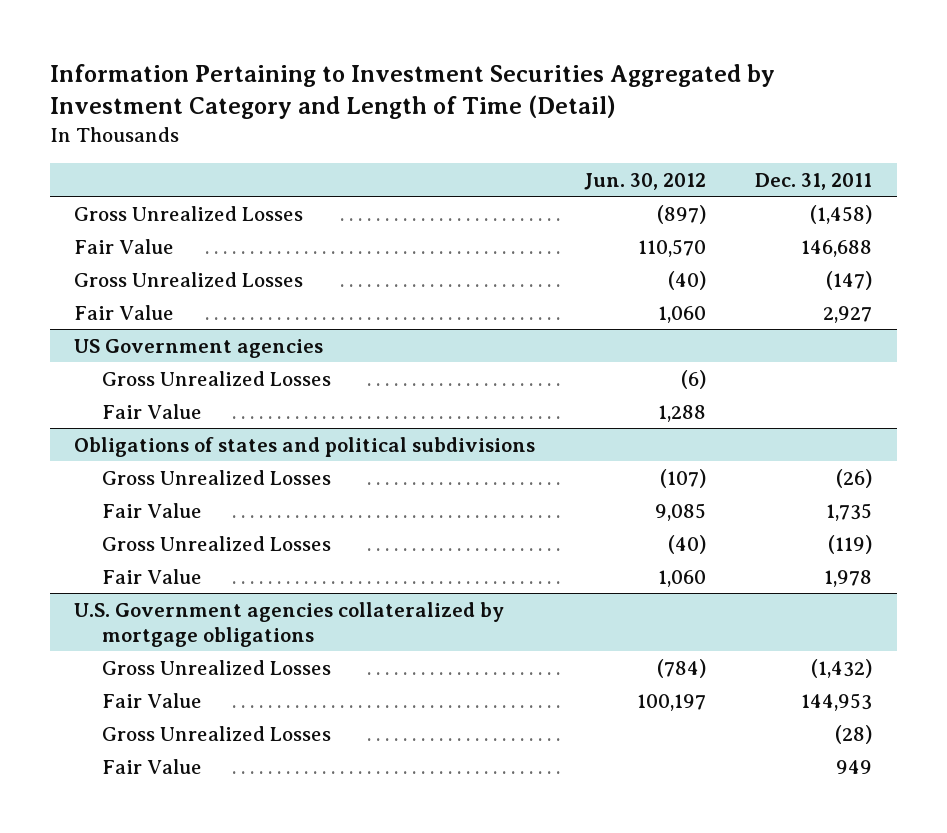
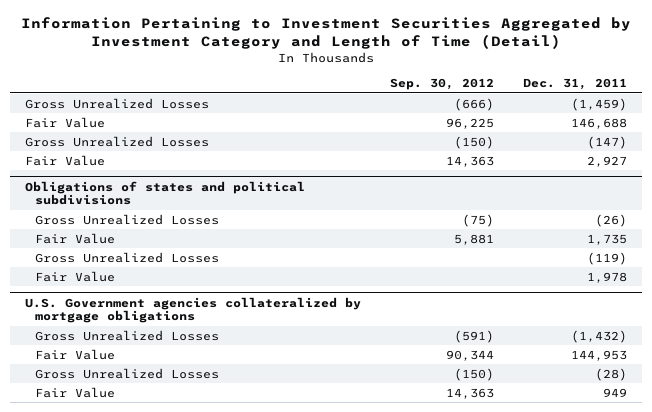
[584,172,707,190] Jun. 30, 2012 -> none
none -> [389,78,494,91] Sep. 30, 2012
[810,204,873,224] (1,458) -> [571,97,628,111] (1,459)
[74,338,324,358] US Government agencies -> none
[102,370,332,386] Gross Unrealized Losses -> none
[102,403,203,419] Fair Value -> none

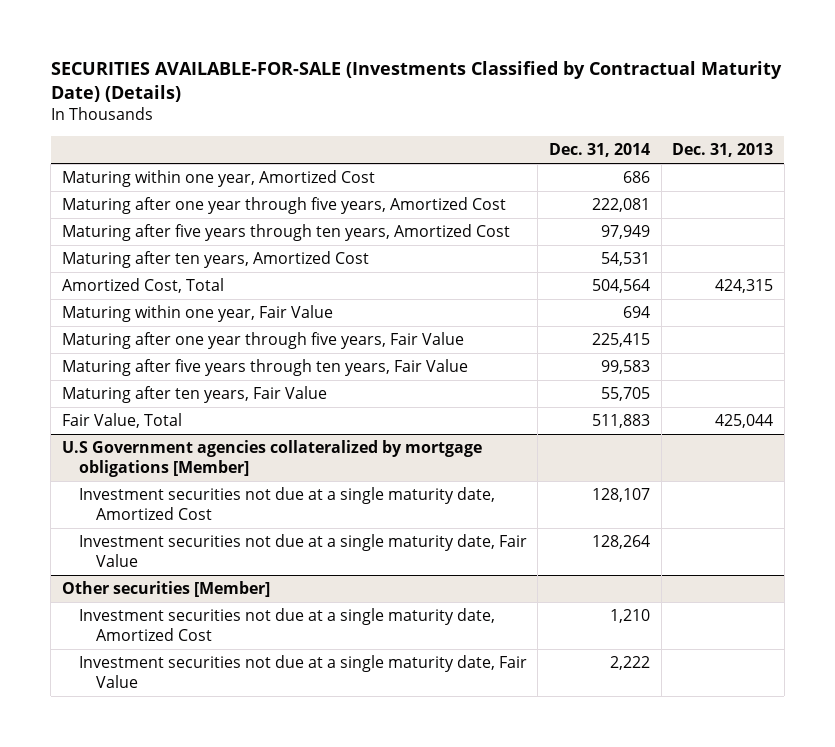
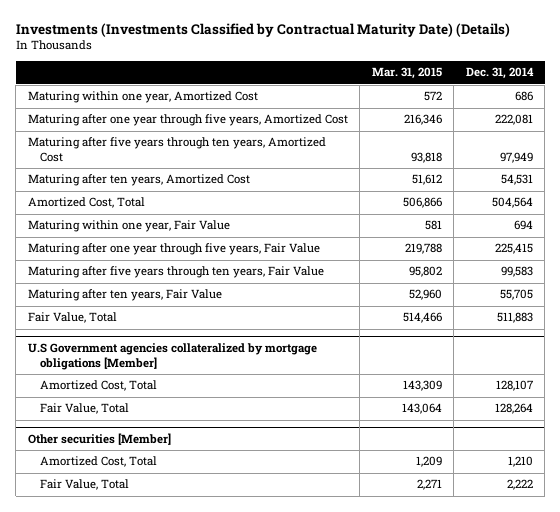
[50,61,782,103] SECURITIES AVAILABLE-FOR-SALE (Investments Classified by Contractual Maturity Date) (Details) -> [15,22,510,37] Investments (Investments Classified by Contractual Maturity Date) (Details)
[672,143,774,158] Dec. 31, 2013 -> none
none -> [371,67,442,80] Mar. 31, 2015
[78,487,495,520] Investment securities not due at a single maturity date, Amortized Cost -> [40,380,158,392] Amortized Cost, Total
[78,534,527,567] Investment securities not due at a single maturity date, Fair Value -> [40,403,130,415] Fair Value, Total
[78,608,495,641] Investment securities not due at a single maturity date, Amortized Cost -> [40,456,158,468] Amortized Cost, Total
[78,655,527,688] Investment securities not due at a single maturity date, Fair Value -> [40,479,130,491] Fair Value, Total

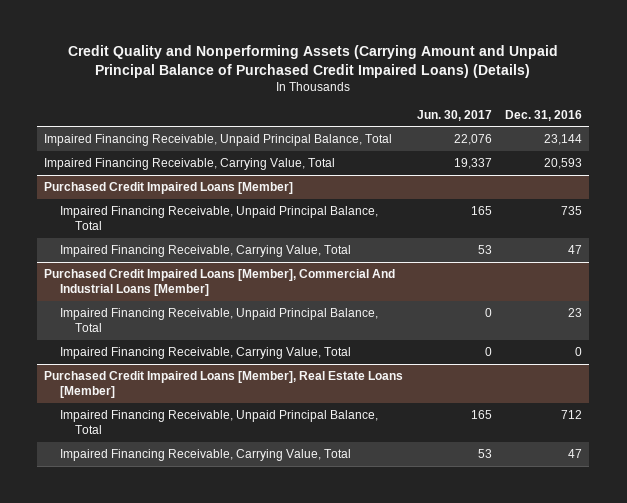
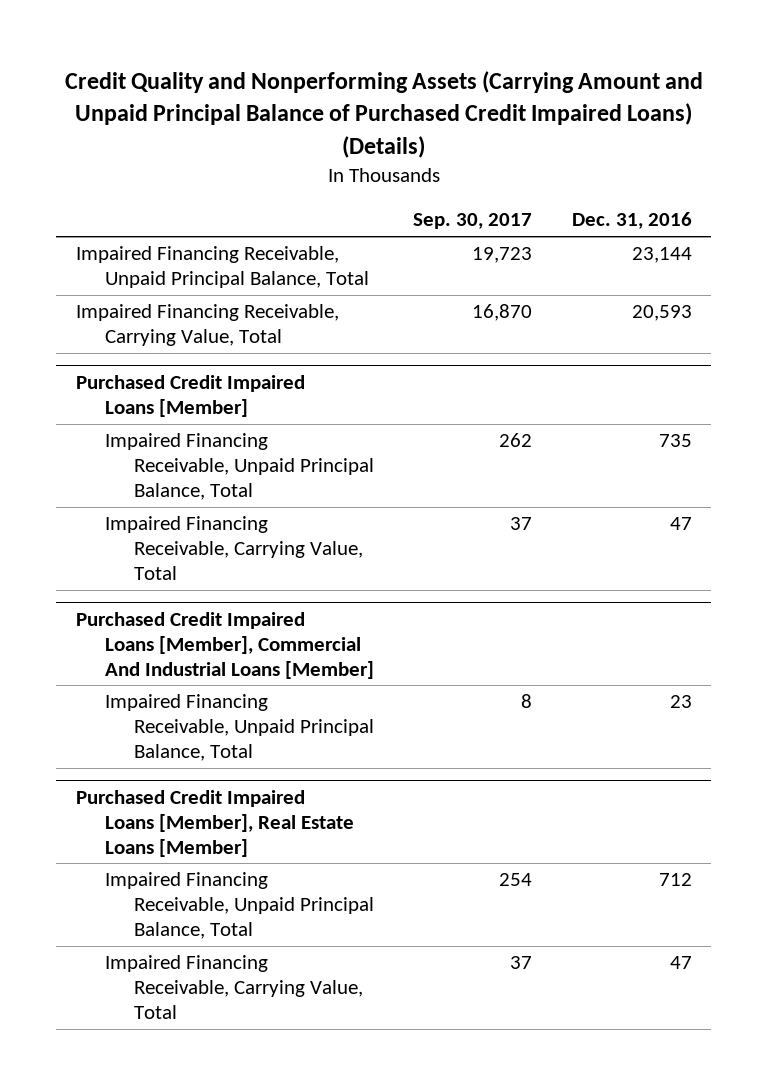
[416,109,492,121] Jun. 30, 2017 -> none
none -> [413,213,533,230] Sep. 30, 2017
[59,346,351,359] Impaired Financing Receivable, Carrying Value, Total -> none

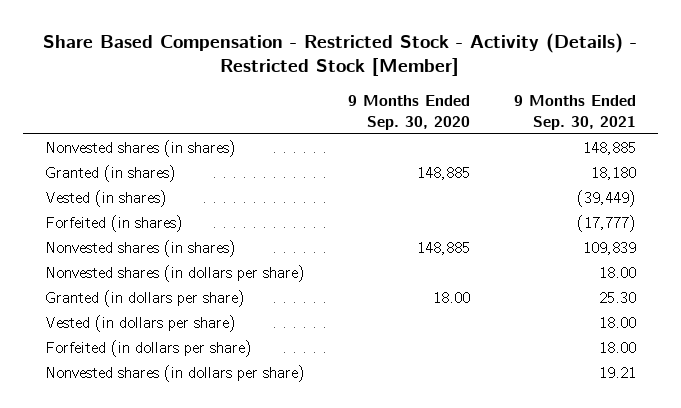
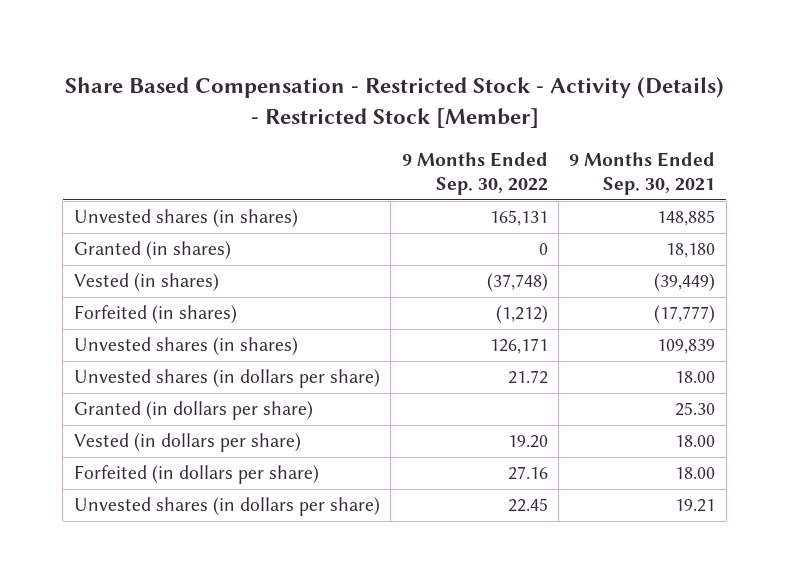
[348,95,471,130] 9 Months Ended Sep. 30, 2020 -> none
none -> [401,151,548,196] 9 Months Ended Sep. 30, 2022
[44,139,236,157] Nonvested shares (in shares) -> [73,209,298,228] Unvested shares (in shares)
[44,239,236,257] Nonvested shares (in shares) -> [73,337,298,356] Unvested shares (in shares)
[44,264,305,282] Nonvested shares (in dollars per share) -> [73,369,380,389] Unvested shares (in dollars per share)
[44,364,305,382] Nonvested shares (in dollars per share) -> [73,497,380,517] Unvested shares (in dollars per share)

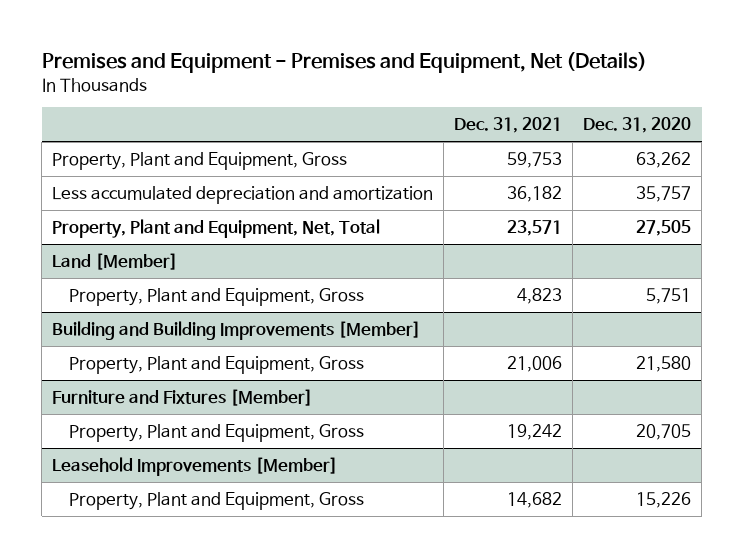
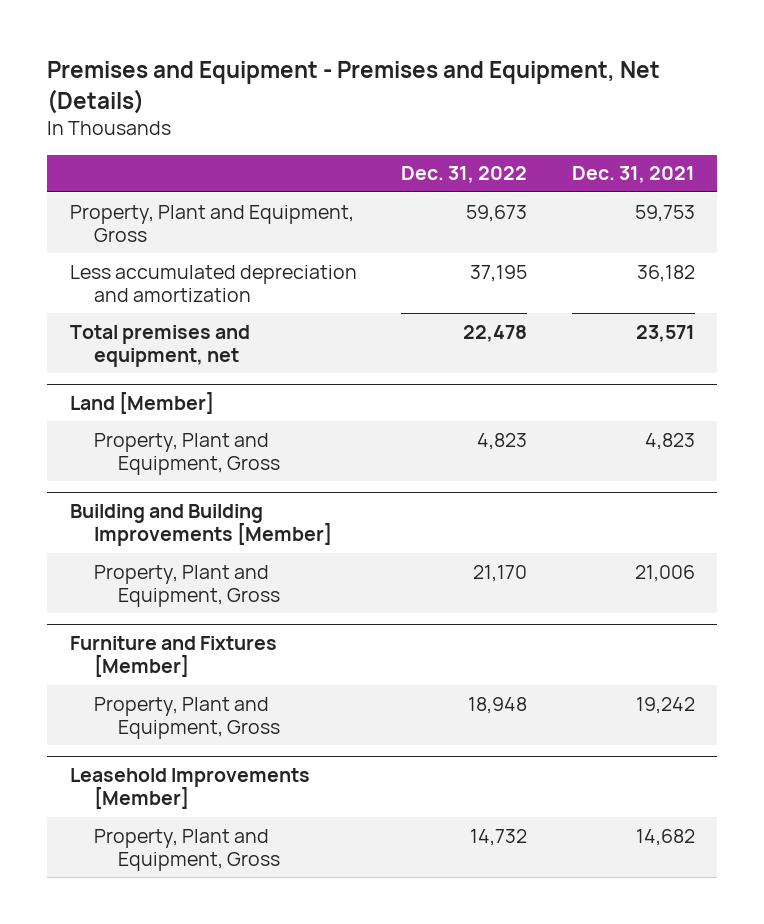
[583,117,692,134] Dec. 31, 2020 -> none
none -> [401,166,528,184] Dec. 31, 2022
[52,218,381,238] Property, Plant and Equipment, Net, Total -> [69,324,250,367] Total premises and equipment, net

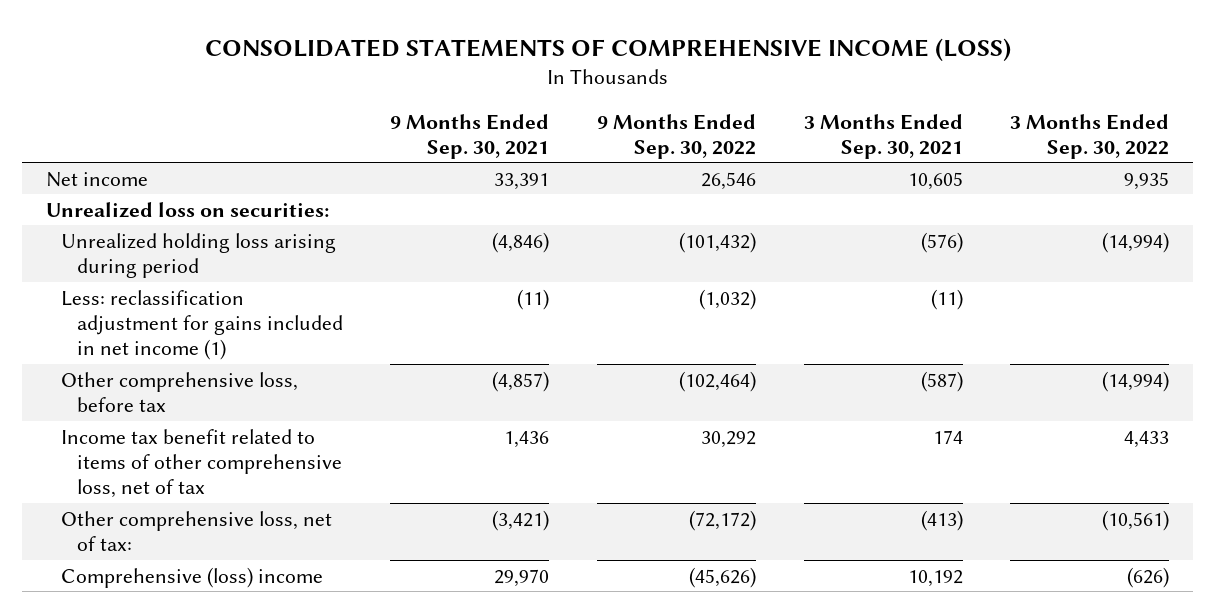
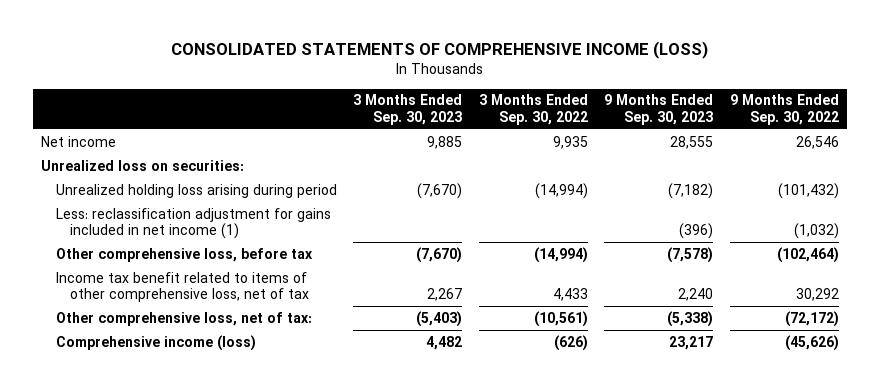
[390,113,550,159] 9 Months Ended Sep. 30, 2021 -> none
[803,113,963,159] 3 Months Ended Sep. 30, 2021 -> none
none -> [353,94,463,125] 3 Months Ended Sep. 30, 2023
none -> [604,94,714,125] 9 Months Ended Sep. 30, 2023
[61,566,324,588] Comprehensive (loss) income -> [55,334,256,351] Comprehensive income (loss)

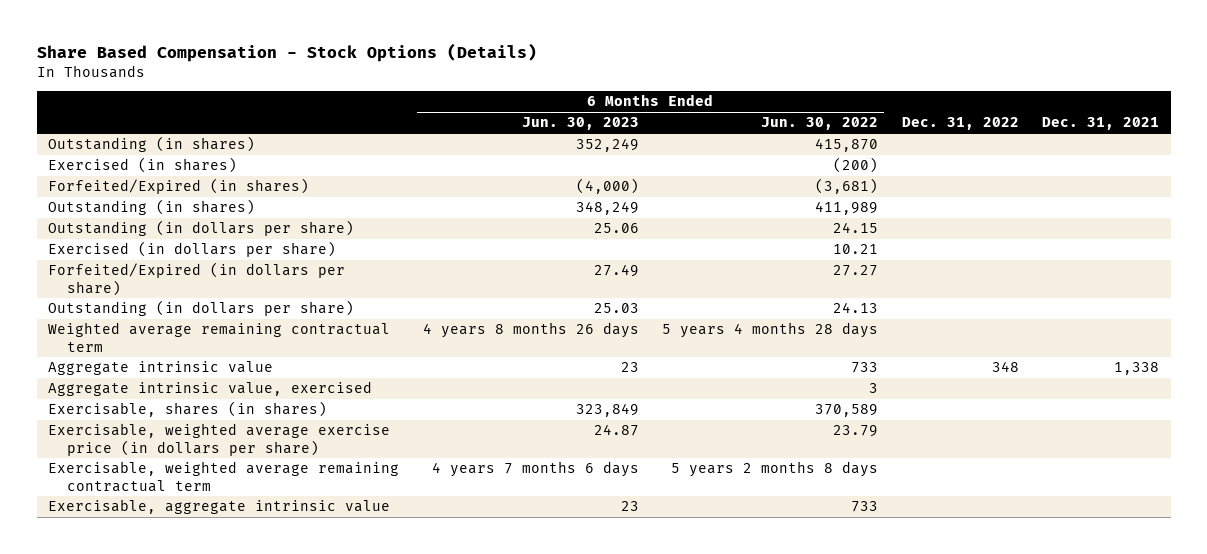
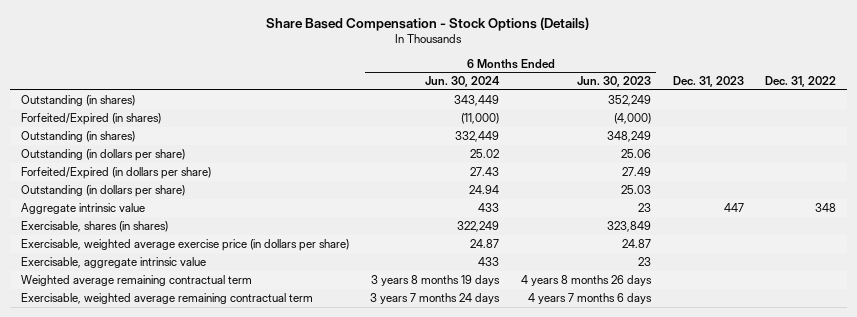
[761,117,879,131] Jun. 30, 2022 -> none
[1041,117,1159,131] Dec. 31, 2021 -> none
none -> [425,76,501,88] Jun. 30, 2024
none -> [672,76,744,88] Dec. 31, 2023
[48,157,238,174] Exercised (in shares) -> none
[48,241,337,258] Exercised (in dollars per share) -> none
[48,381,373,397] Aggregate intrinsic value, exercised -> none
[48,322,391,352] Weighted average remaining contractual term -> [20,274,252,286] Weighted average remaining contractual term
[48,461,400,492] Exercisable, weighted average remaining contractual term -> [20,292,313,304] Exercisable, weighted average remaining contractual term

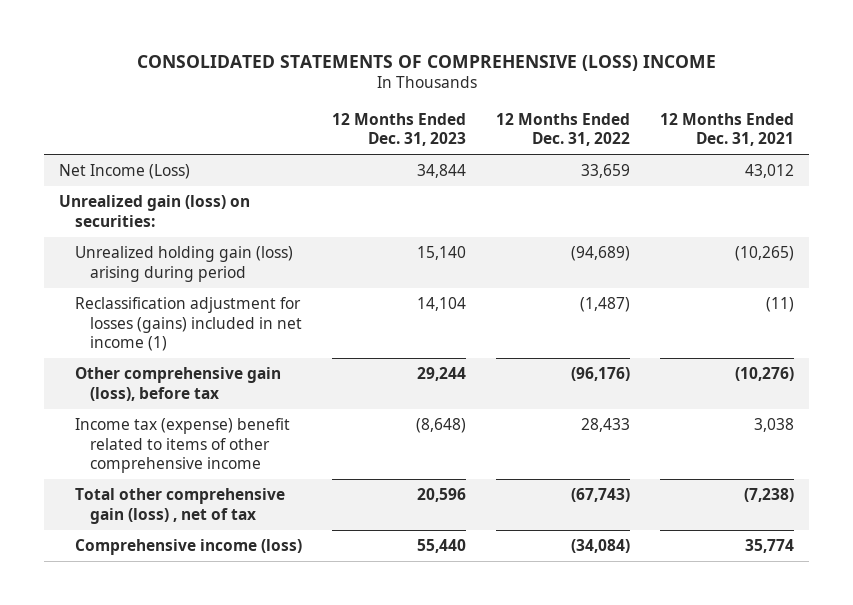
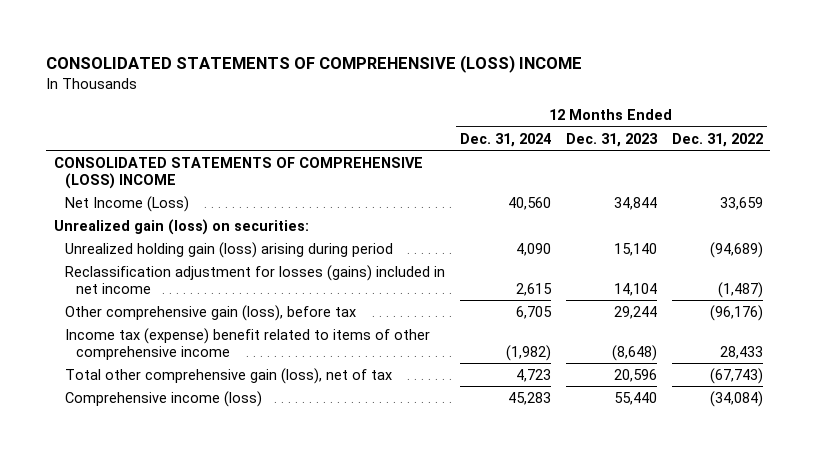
[660,112,795,147] 12 Months Ended Dec. 31, 2021 -> none
none -> [459,132,551,147] Dec. 31, 2024
none -> [53,156,423,189] CONSOLIDATED STATEMENTS OF COMPREHENSIVE (LOSS) INCOME
[74,297,303,352] Reclassification adjustment for losses (gains) included in net income (1) -> [64,264,445,294] Reclassification adjustment for losses (gains) included in net income
[74,488,285,524] Total other comprehensive gain (loss) , net of tax -> [64,367,392,384] Total other comprehensive gain (loss), net of tax

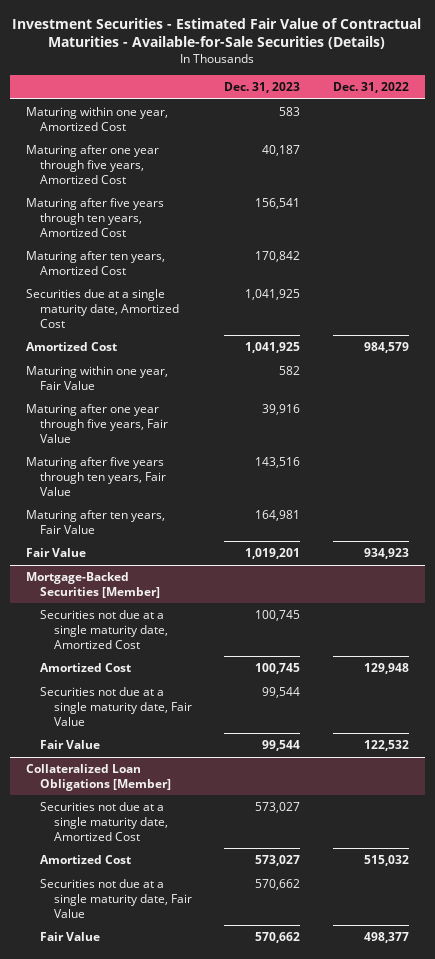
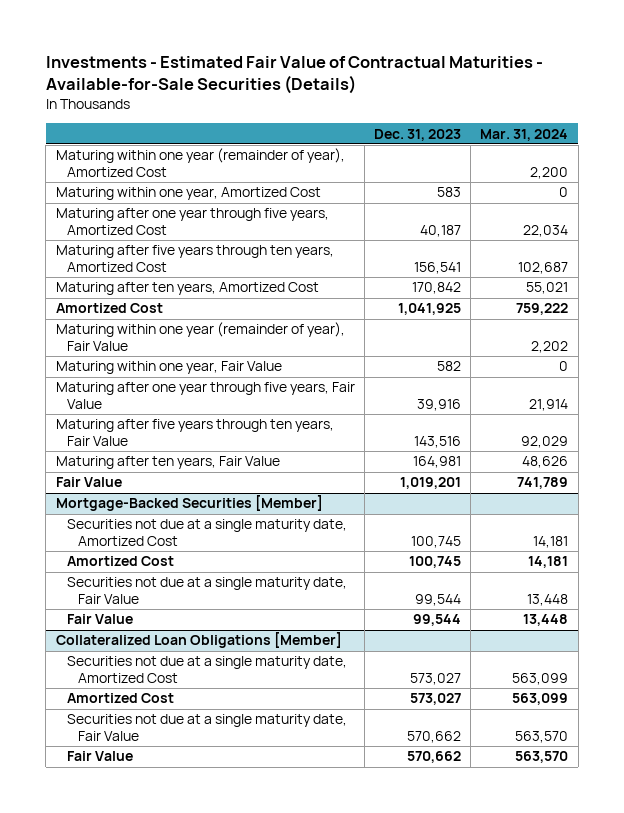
[12,17,422,50] Investment Securities - Estimated Fair Value of Contractual Maturities - Available-for-Sale Securities (Details) -> [45,55,543,94] Investments - Estimated Fair Value of Contractual Maturities - Available-for-Sale Securities (Details)
[332,82,409,94] Dec. 31, 2022 -> none
none -> [480,128,569,141] Mar. 31, 2024
none -> [55,148,345,178] Maturing within one year (remainder of year), Amortized Cost
[26,289,180,328] Securities due at a single maturity date, Amortized Cost -> none
none -> [55,322,345,352] Maturing within one year (remainder of year), Fair Value

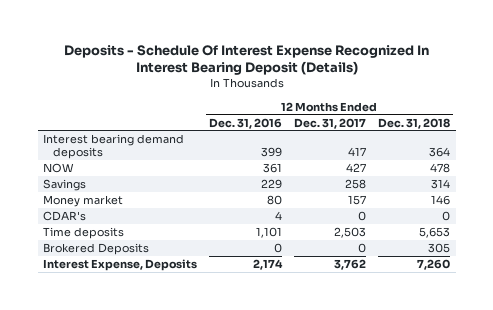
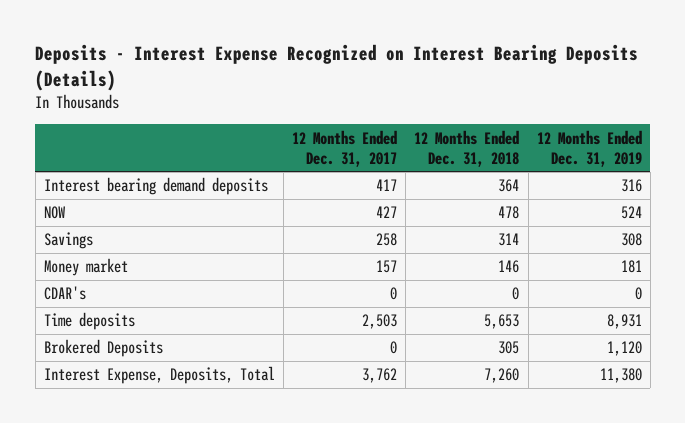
[63,44,429,76] Deposits - Schedule Of Interest Expense Recognized In Interest Bearing Deposit (Details) -> [35,44,639,91] Deposits - Interest Expense Recognized on Interest Bearing Deposits (Details)
[209,117,283,129] Dec. 31, 2016 -> none
none -> [536,129,642,167] 12 Months Ended Dec. 31, 2019
[43,259,198,272] Interest Expense, Deposits -> [43,366,275,385] Interest Expense, Deposits, Total

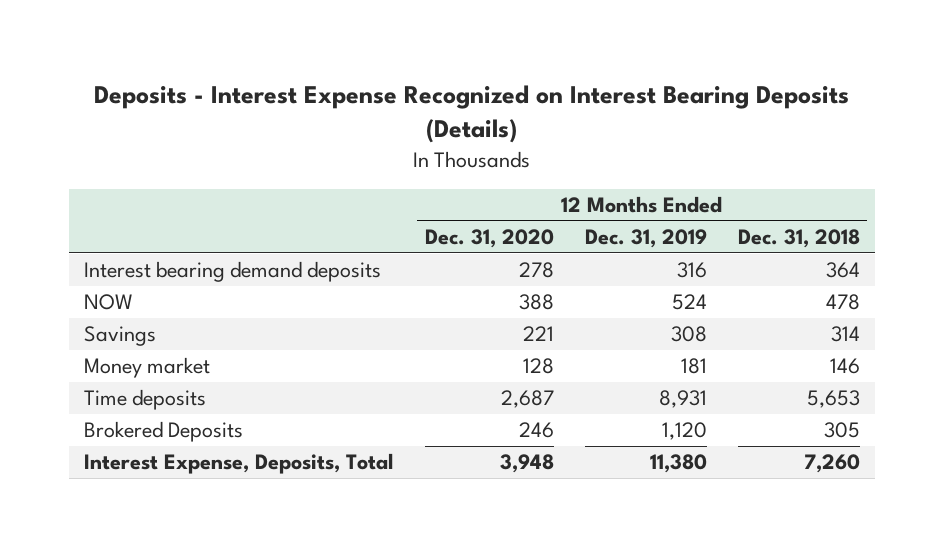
[292,129,398,167] 12 Months Ended Dec. 31, 2017 -> none
none -> [424,229,554,249] Dec. 31, 2020
[43,286,86,301] CDAR's -> none

